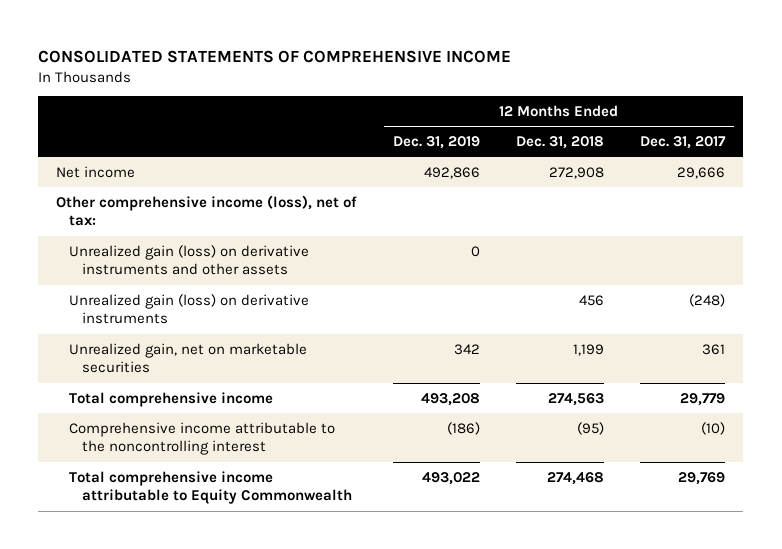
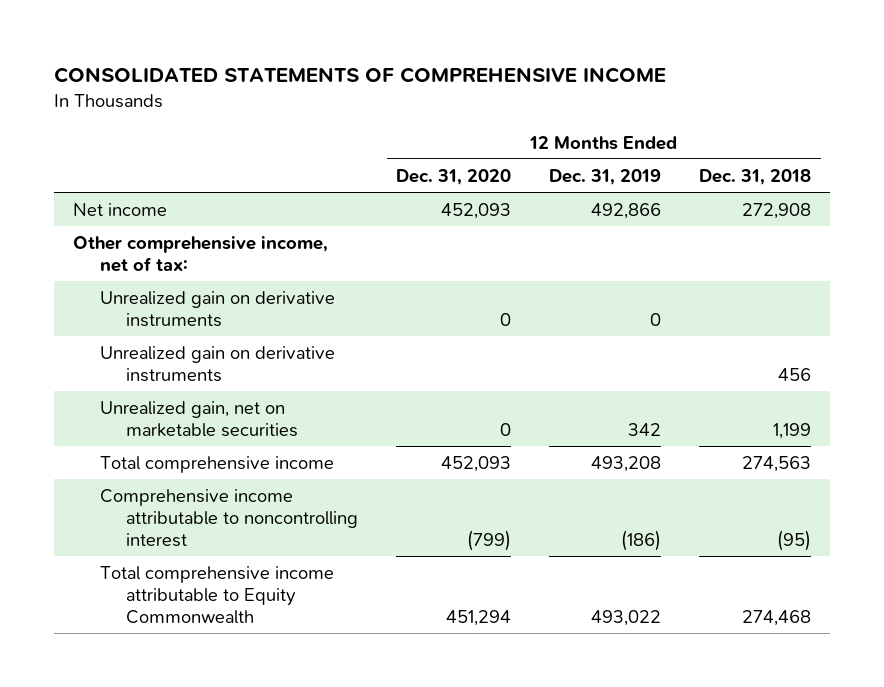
[640,135,727,149] Dec. 31, 2017 -> none
none -> [396,168,512,185] Dec. 31, 2020
[56,194,358,227] Other comprehensive income (loss), net of tax: -> [72,235,328,272] Other comprehensive income, net of tax:
[69,244,310,276] Unrealized gain (loss) on derivative instruments and other assets -> [99,290,335,327] Unrealized gain on derivative instruments
[69,293,310,325] Unrealized gain (loss) on derivative instruments -> [99,345,335,382] Unrealized gain on derivative instruments
[69,421,336,456] Comprehensive income attributable to the noncontrolling interest -> [99,488,359,548] Comprehensive income attributable to noncontrolling interest

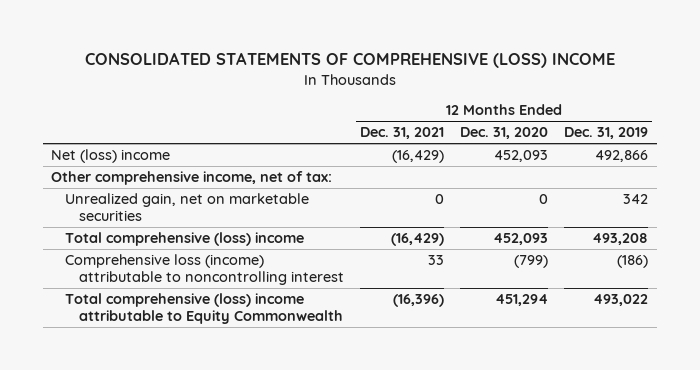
[53,67,666,84] CONSOLIDATED STATEMENTS OF COMPREHENSIVE INCOME -> [84,52,615,69] CONSOLIDATED STATEMENTS OF COMPREHENSIVE (LOSS) INCOME
[699,168,812,185] Dec. 31, 2018 -> none
none -> [360,127,445,140] Dec. 31, 2021
[72,202,167,216] Net income -> [51,149,171,164] Net (loss) income
[99,290,335,327] Unrealized gain on derivative instruments -> none
[99,345,335,382] Unrealized gain on derivative instruments -> none
[99,455,334,473] Total comprehensive income -> [65,232,305,247] Total comprehensive (loss) income
[99,488,359,548] Comprehensive income attributable to noncontrolling interest -> [65,254,345,285] Comprehensive loss (income) attributable to noncontrolling interest
[99,565,334,625] Total comprehensive income attributable to Equity Commonwealth -> [65,293,344,324] Total comprehensive (loss) income attributable to Equity Commonwealth

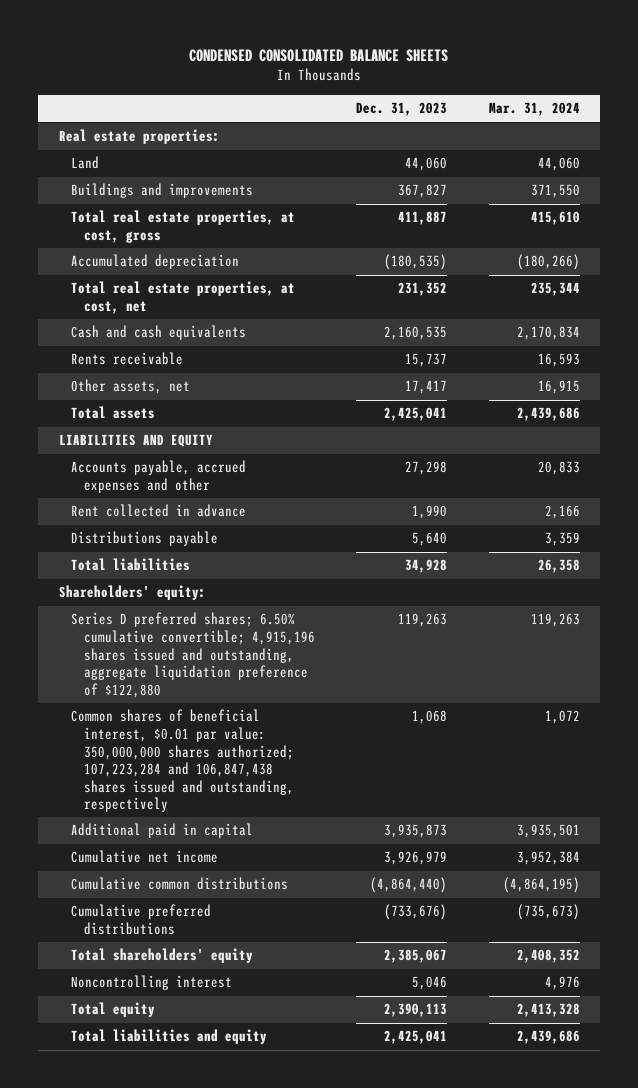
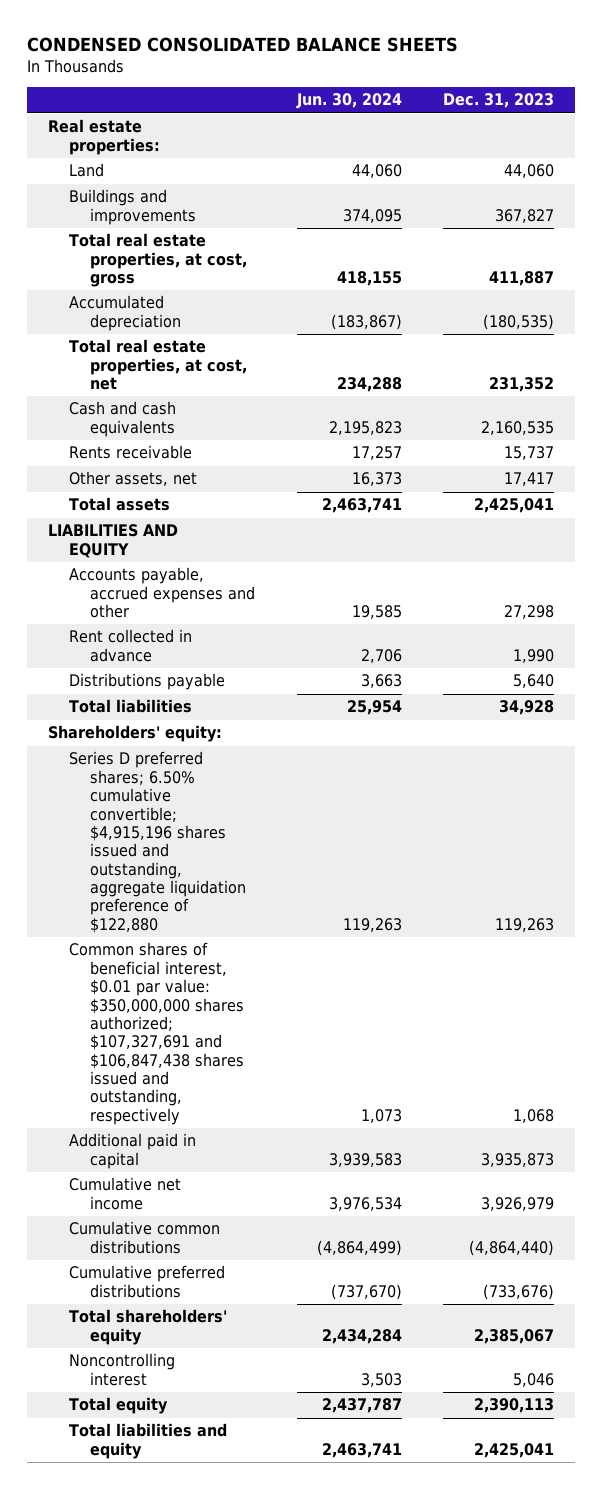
[488,102,580,117] Mar. 31, 2024 -> none
none -> [295,93,402,110] Jun. 30, 2024
[71,612,316,698] Series D preferred shares; 6.50% cumulative convertible; 4,915,196 shares issued and outstanding, aggregate liquidation preference of $122,880 -> [68,751,247,933] Series D preferred shares; 6.50% cumulative convertible; $4,915,196 shares issued and outstanding, aggregate liquidation preference of $122,880
[71,709,295,813] Common shares of beneficial interest, $0.01 par value: 350,000,000 shares authorized; 107,223,284 and 106,847,438 shares issued and outstanding, respectively -> [68,942,245,1125] Common shares of beneficial interest, $0.01 par value: $350,000,000 shares authorized; $107,327,691 and $106,847,438 shares issued and outstanding, respectively

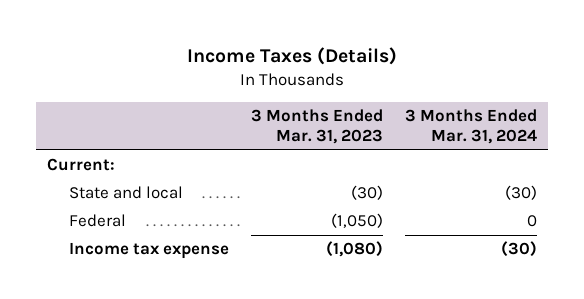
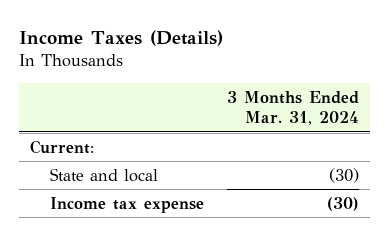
[251,109,384,144] 3 Months Ended Mar. 31, 2023 -> none
[69,214,127,228] Federal -> none

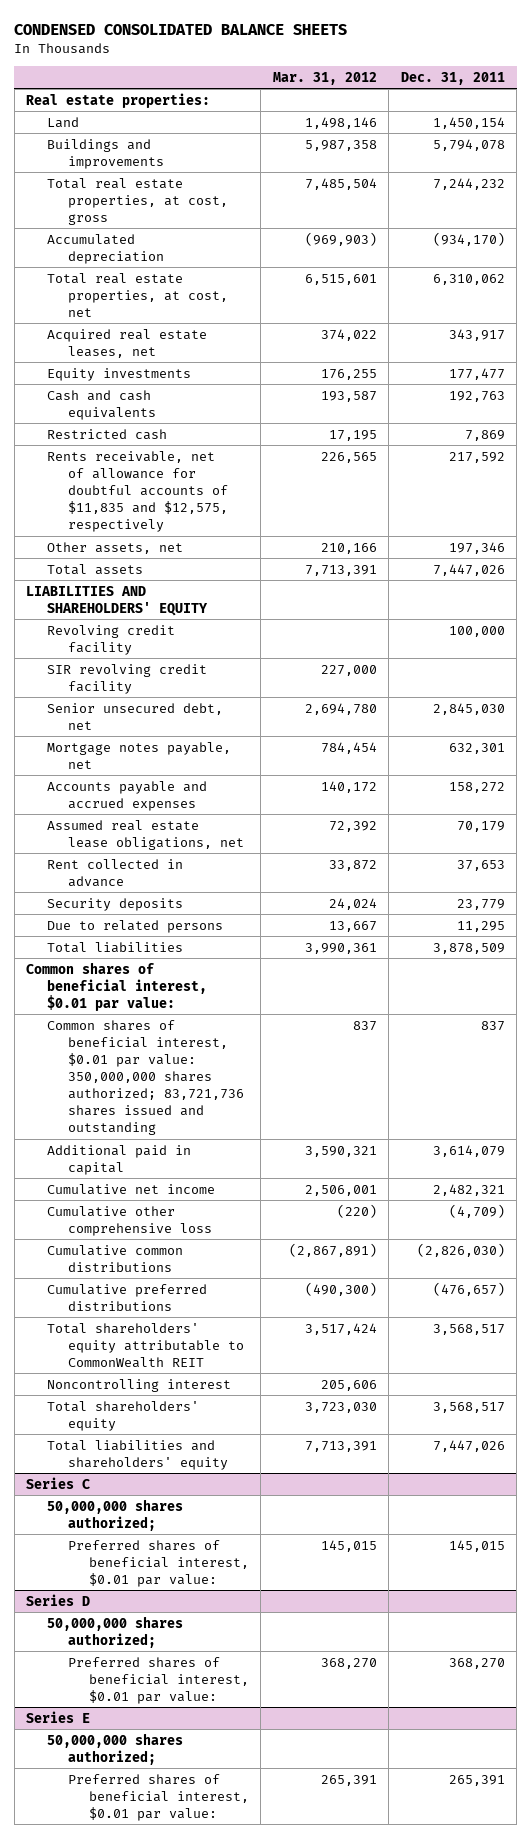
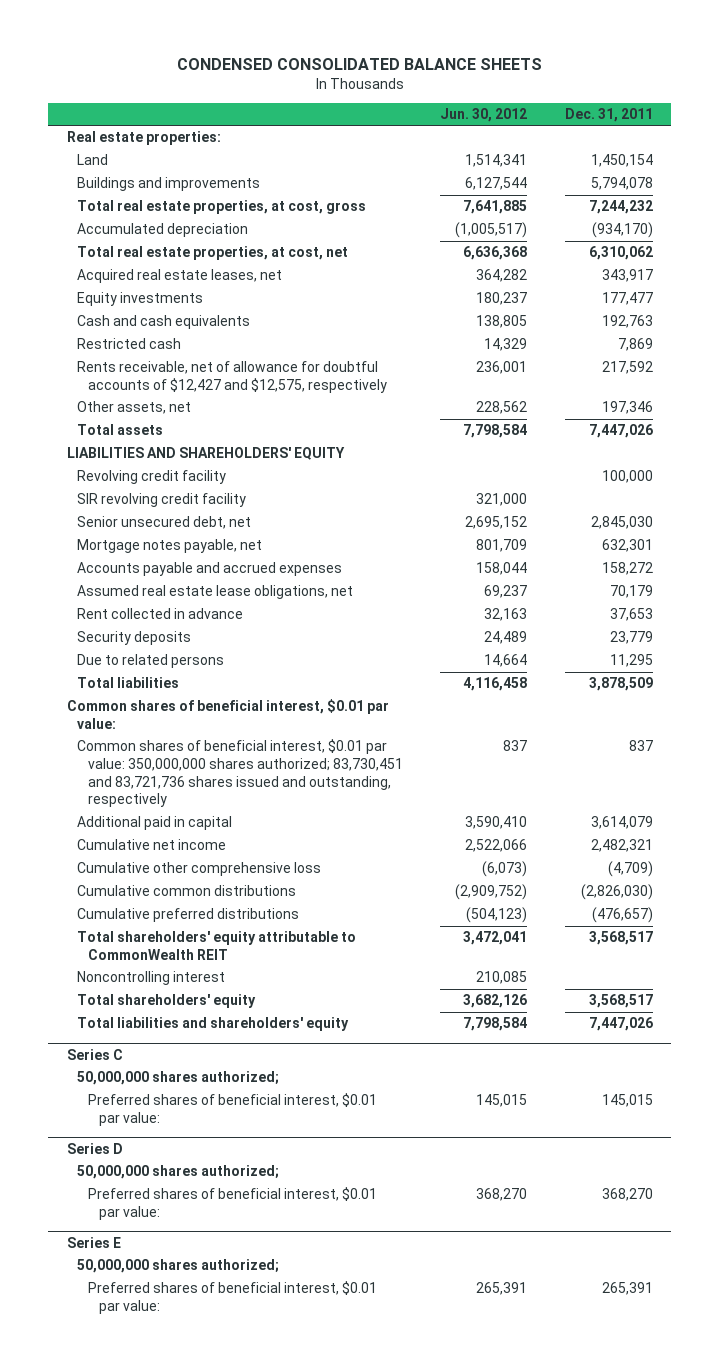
[272,71,377,85] Mar. 31, 2012 -> none
none -> [440,107,528,122] Jun. 30, 2012
[47,450,228,533] Rents receivable, net of allowance for doubtful accounts of $11,835 and $12,575, respectively -> [77,361,388,393] Rents receivable, net of allowance for doubtful accounts of $12,427 and $12,575, respectively
[47,1019,244,1136] Common shares of beneficial interest, $0.01 par value: 350,000,000 shares authorized; 83,721,736 shares issued and outstanding -> [77,739,404,808] Common shares of beneficial interest, $0.01 par value: 350,000,000 shares authorized; 83,730,451 and 83,721,736 shares issued and outstanding, respectively

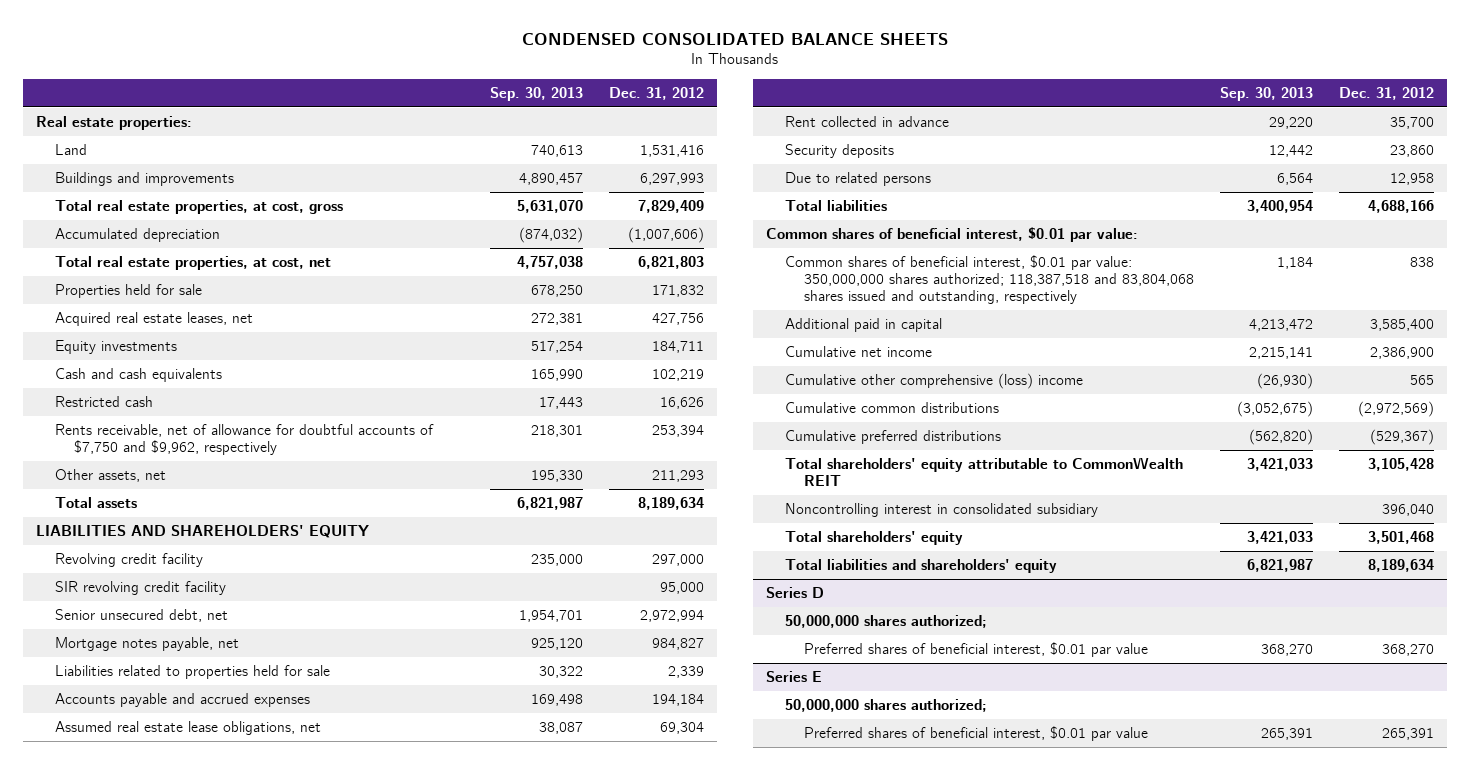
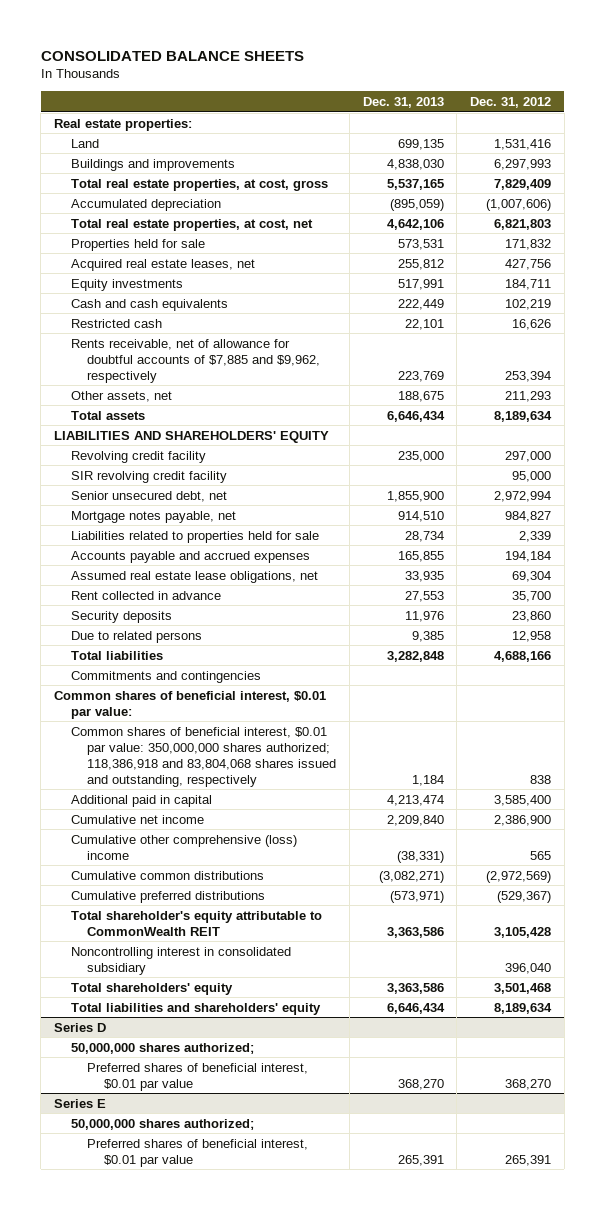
[521,33,948,46] CONDENSED CONSOLIDATED BALANCE SHEETS -> [40,50,304,61] CONSOLIDATED BALANCE SHEETS
[489,86,583,101] Sep. 30, 2013 -> none
none -> [362,97,444,109] Dec. 31, 2013
[54,423,434,456] Rents receivable, net of allowance for doubtful accounts of $7,750 and $9,962, respectively -> [70,338,321,383] Rents receivable, net of allowance for doubtful accounts of $7,885 and $9,962, respectively
none -> [70,670,261,683] Commitments and contingencies
[784,254,1194,305] Common shares of beneficial interest, $0.01 par value: 350,000,000 shares authorized; 118,387,518 and 83,804,068 shares issued and outstanding, respectively -> [70,726,337,787] Common shares of beneficial interest, $0.01 par value: 350,000,000 shares authorized; 118,386,918 and 83,804,068 shares issued and outstanding, respectively
[784,456,1183,487] Total shareholders' equity attributable to CommonWealth REIT -> [70,910,322,936] Total shareholder's equity attributable to CommonWealth REIT

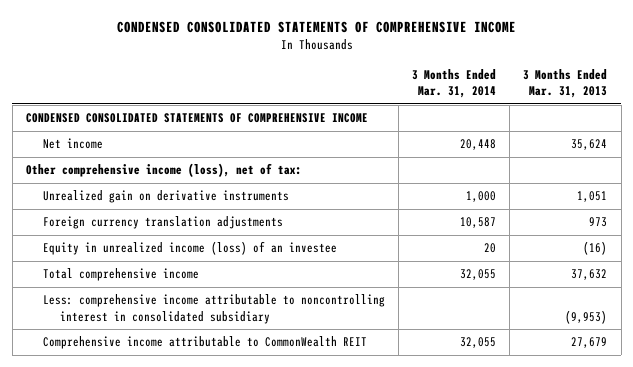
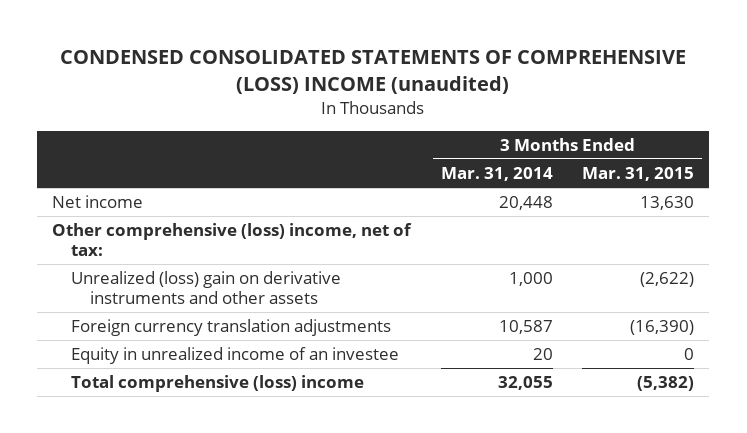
[116,20,516,33] CONDENSED CONSOLIDATED STATEMENTS OF COMPREHENSIVE INCOME -> [60,50,687,94] CONDENSED CONSOLIDATED STATEMENTS OF COMPREHENSIVE (LOSS) INCOME (unaudited)
[523,68,608,99] 3 Months Ended Mar. 31, 2013 -> none
none -> [582,167,695,182] Mar. 31, 2015
[25,113,368,124] CONDENSED CONSOLIDATED STATEMENTS OF COMPREHENSIVE INCOME -> none
[25,163,302,178] Other comprehensive income (loss), net of tax: -> [52,223,413,257] Other comprehensive (loss) income, net of tax:
[42,190,289,204] Unrealized gain on derivative instruments -> [71,271,342,305] Unrealized (loss) gain on derivative instruments and other assets
[42,268,199,282] Total comprehensive income -> none
[42,294,385,324] Less: comprehensive income attributable to noncontrolling interest in consolidated subsidiary -> none
[42,241,337,256] Equity in unrealized income (loss) of an investee -> [71,347,400,365] Equity in unrealized income of an investee
[42,336,367,350] Comprehensive income attributable to CommonWealth REIT -> [71,375,365,393] Total comprehensive (loss) income

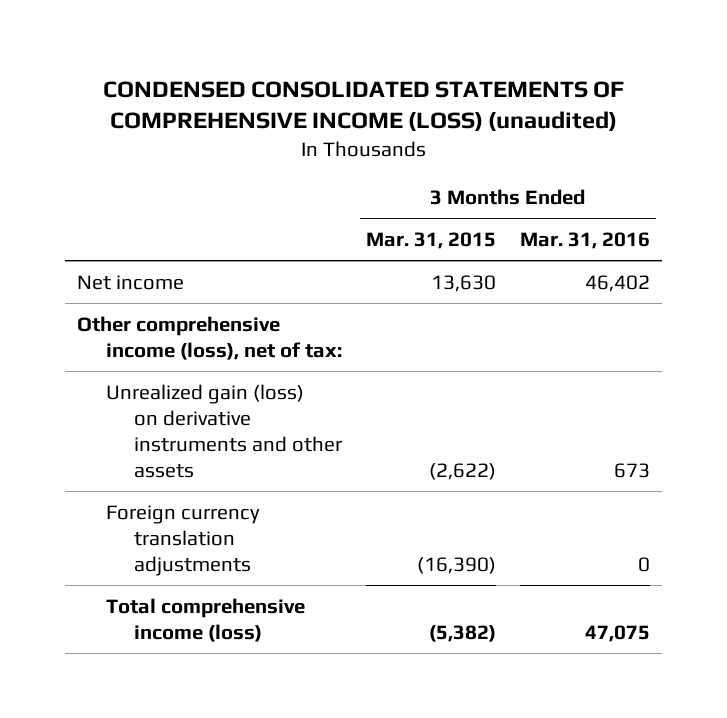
[60,50,687,94] CONDENSED CONSOLIDATED STATEMENTS OF COMPREHENSIVE (LOSS) INCOME (unaudited) -> [102,80,624,132] CONDENSED CONSOLIDATED STATEMENTS OF COMPREHENSIVE INCOME (LOSS) (unaudited)
[440,167,553,182] Mar. 31, 2014 -> none
none -> [520,231,651,249] Mar. 31, 2016
[52,223,413,257] Other comprehensive (loss) income, net of tax: -> [77,315,342,360] Other comprehensive income (loss), net of tax:
[71,271,342,305] Unrealized (loss) gain on derivative instruments and other assets -> [105,383,343,478] Unrealized gain (loss) on derivative instruments and other assets
[71,347,400,365] Equity in unrealized income of an investee -> none
[71,375,365,393] Total comprehensive (loss) income -> [105,597,305,642] Total comprehensive income (loss)

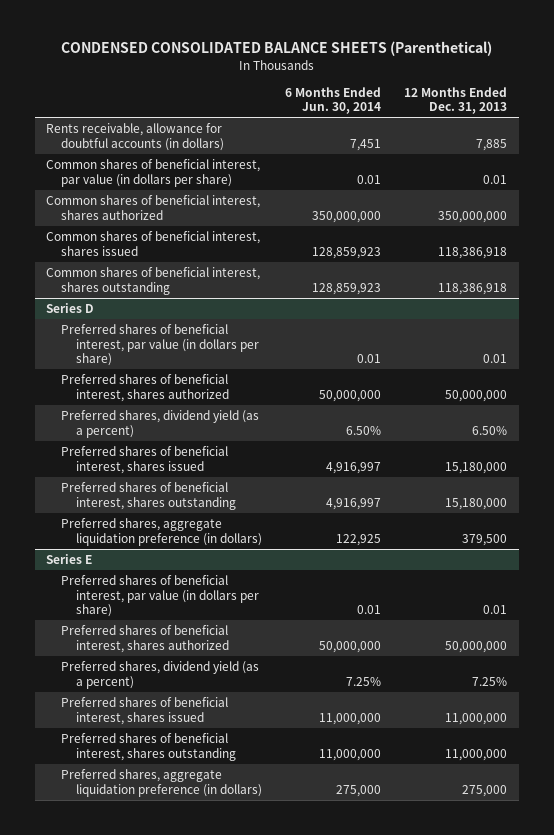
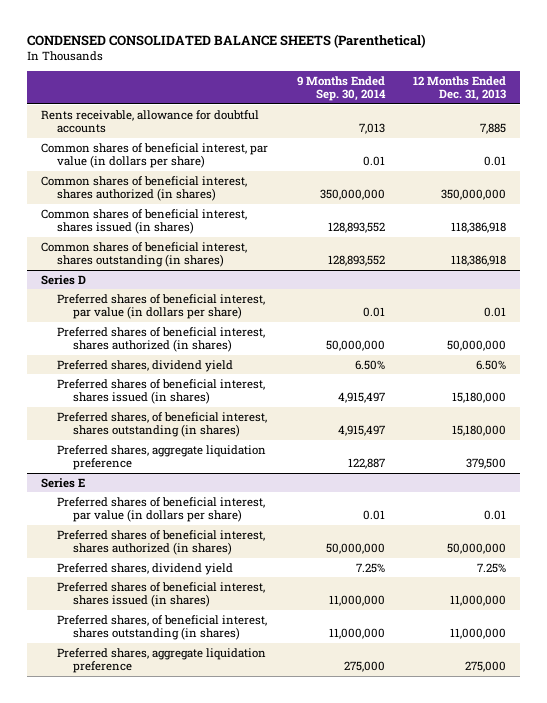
[285,86,382,115] 6 Months Ended Jun. 30, 2014 -> none
none -> [296,75,386,102] 9 Months Ended Sep. 30, 2014
[46,123,225,151] Rents receivable, allowance for doubtful accounts (in dollars) -> [41,109,260,134] Rents receivable, allowance for doubtful accounts
[46,195,261,220] Common shares of beneficial interest, shares authorized -> [41,175,248,202] Common shares of beneficial interest, shares authorized (in shares)
[46,231,261,256] Common shares of beneficial interest, shares issued -> [41,208,248,235] Common shares of beneficial interest, shares issued (in shares)
[46,267,261,295] Common shares of beneficial interest, shares outstanding -> [41,241,248,268] Common shares of beneficial interest, shares outstanding (in shares)
[61,374,229,402] Preferred shares of beneficial interest, shares authorized -> [57,326,266,353] Preferred shares of beneficial interest, shares authorized (in shares)
[61,410,260,438] Preferred shares, dividend yield (as a percent) -> [57,359,234,372] Preferred shares, dividend yield
[61,446,229,474] Preferred shares of beneficial interest, shares issued -> [57,378,266,405] Preferred shares of beneficial interest, shares issued (in shares)
[61,482,236,510] Preferred shares of beneficial interest, shares outstanding -> [57,411,268,438] Preferred shares, of beneficial interest, shares outstanding (in shares)
[61,518,262,546] Preferred shares, aggregate liquidation preference (in dollars) -> [57,444,267,471] Preferred shares, aggregate liquidation preference
[61,625,229,653] Preferred shares of beneficial interest, shares authorized -> [57,529,266,556] Preferred shares of beneficial interest, shares authorized (in shares)
[61,661,260,689] Preferred shares, dividend yield (as a percent) -> [57,562,234,575] Preferred shares, dividend yield
[61,697,229,725] Preferred shares of beneficial interest, shares issued -> [57,581,266,608] Preferred shares of beneficial interest, shares issued (in shares)
[61,733,236,761] Preferred shares of beneficial interest, shares outstanding -> [57,614,268,641] Preferred shares, of beneficial interest, shares outstanding (in shares)
[61,769,262,797] Preferred shares, aggregate liquidation preference (in dollars) -> [57,647,267,674] Preferred shares, aggregate liquidation preference

